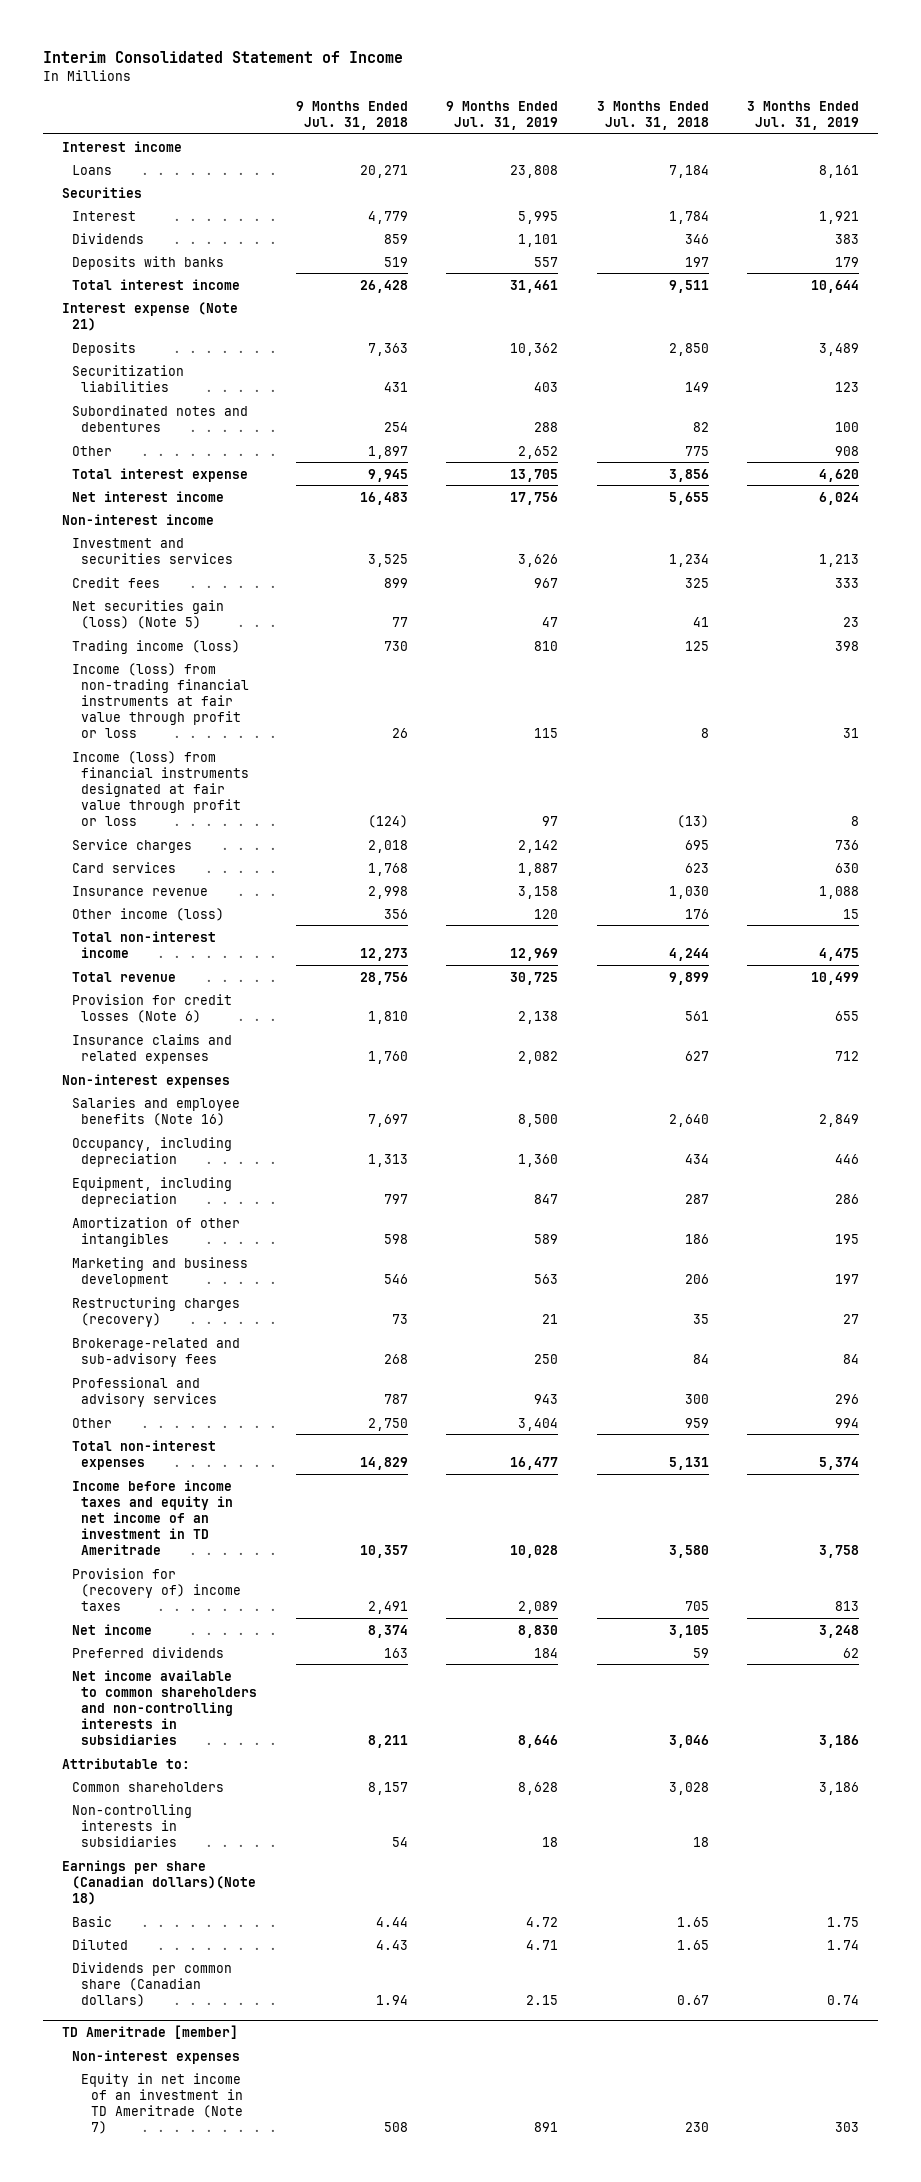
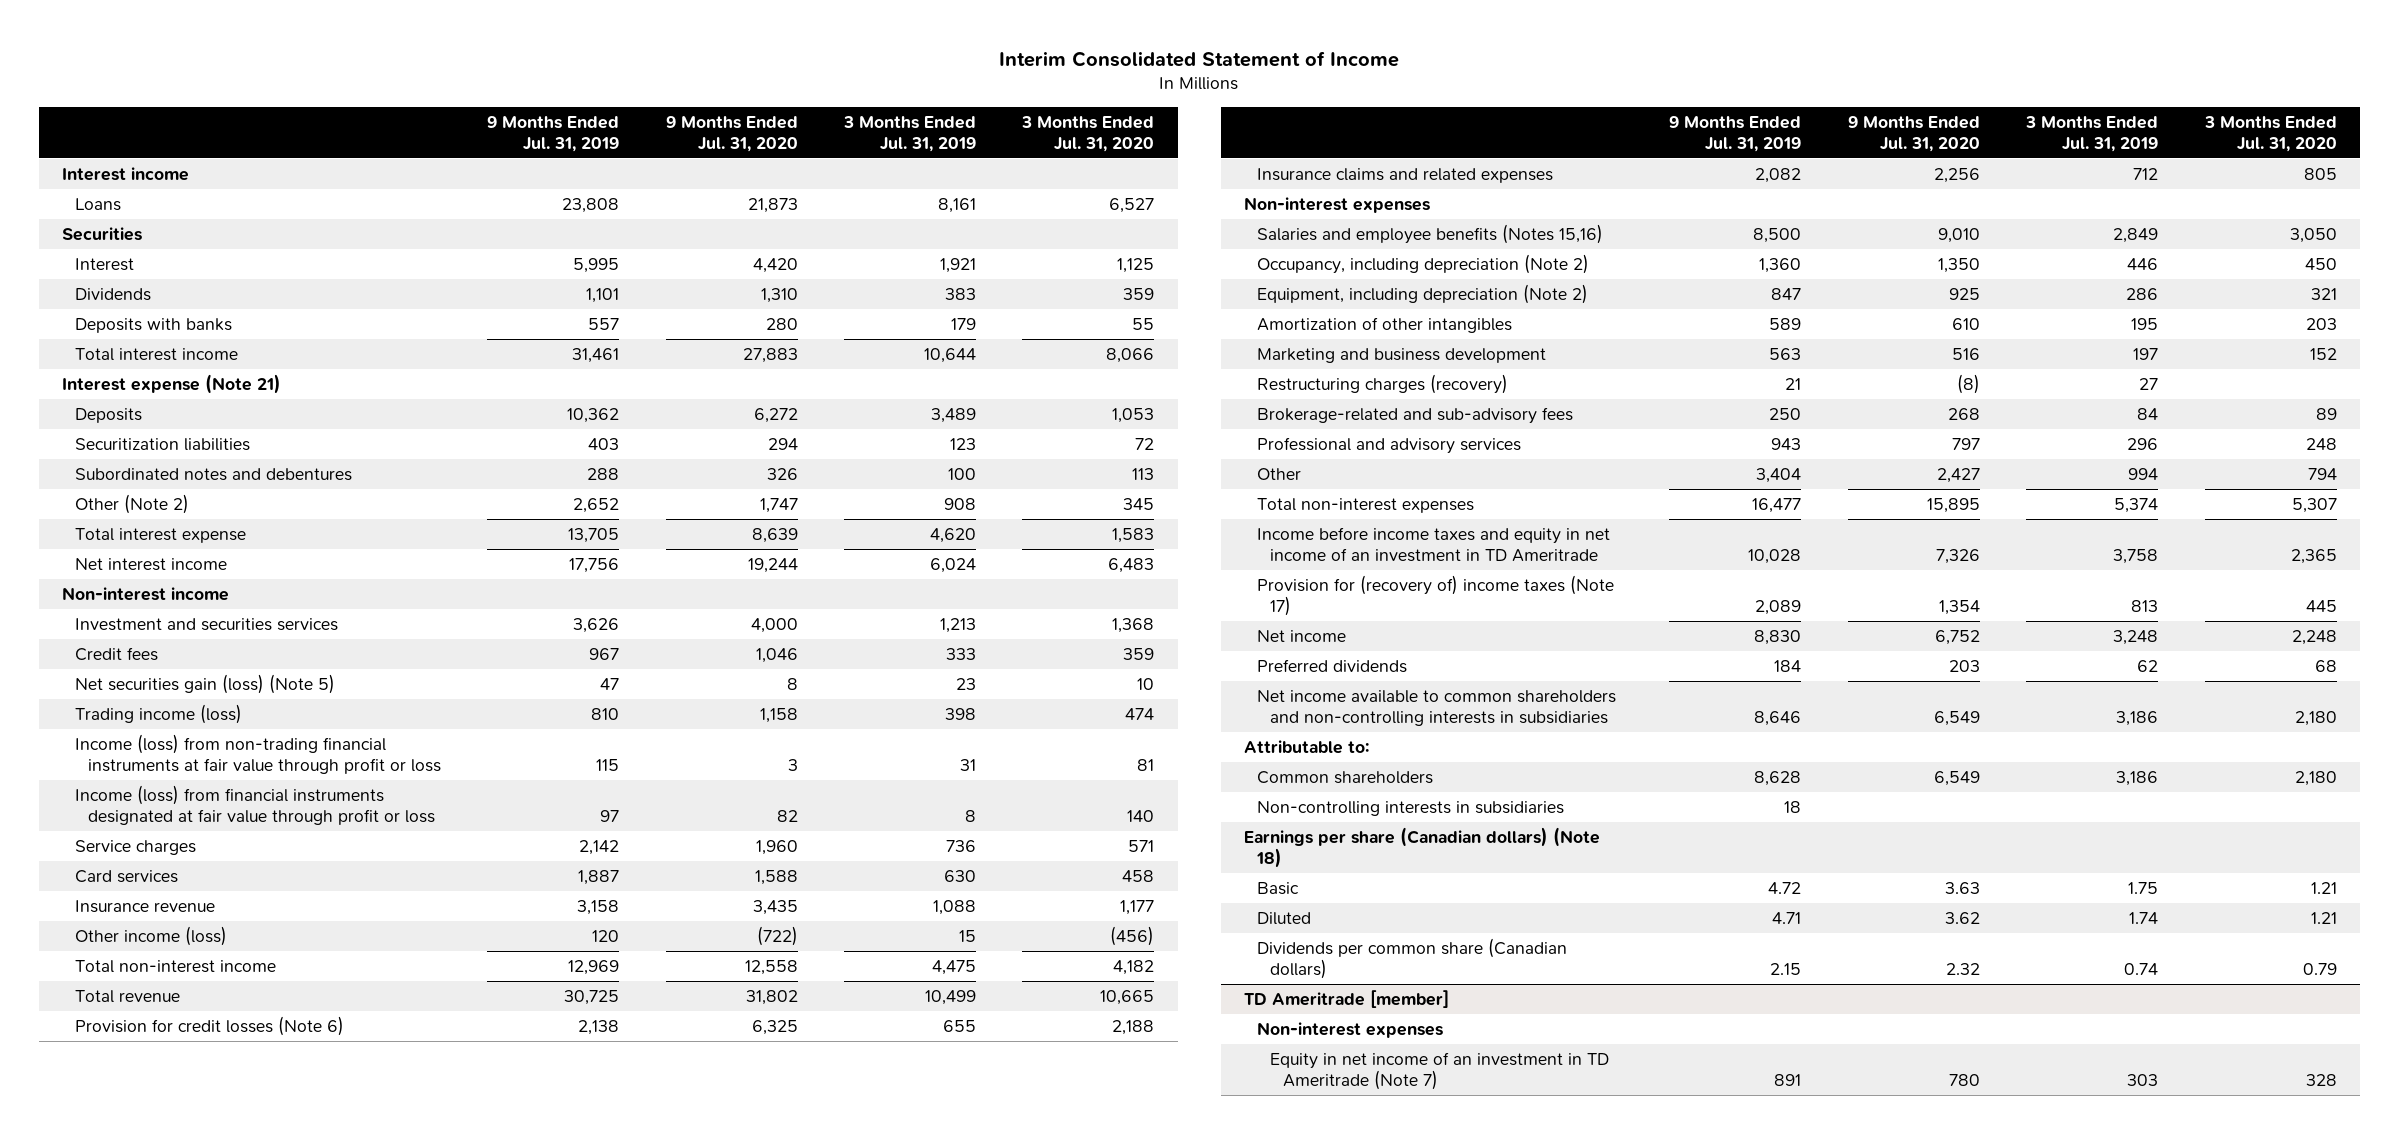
[295,100,408,130] 9 Months Ended Jul. 31, 2018 -> none
[596,100,709,130] 3 Months Ended Jul. 31, 2018 -> none
none -> [665,115,798,152] 9 Months Ended Jul. 31, 2020
none -> [1021,115,1155,152] 3 Months Ended Jul. 31, 2020
[71,445,112,456] Other -> [75,493,190,514] Other (Note 2)
[71,1096,240,1126] Salaries and employee benefits (Note 16) -> [1257,223,1604,244] Salaries and employee benefits (Notes 15,16)
[71,1136,232,1167] Occupancy, including depreciation -> [1257,253,1590,274] Occupancy, including depreciation (Note 2)
[71,1176,232,1207] Equipment, including depreciation -> [1257,283,1589,304] Equipment, including depreciation (Note 2)
[71,1567,242,1611] Provision for (recovery of) income taxes -> [1257,574,1615,617] Provision for (recovery of) income taxes (Note 17)
[62,1859,256,1905] Earnings per share (Canadian dollars)(Note 18) -> [1244,826,1601,869] Earnings per share (Canadian dollars) (Note 18)

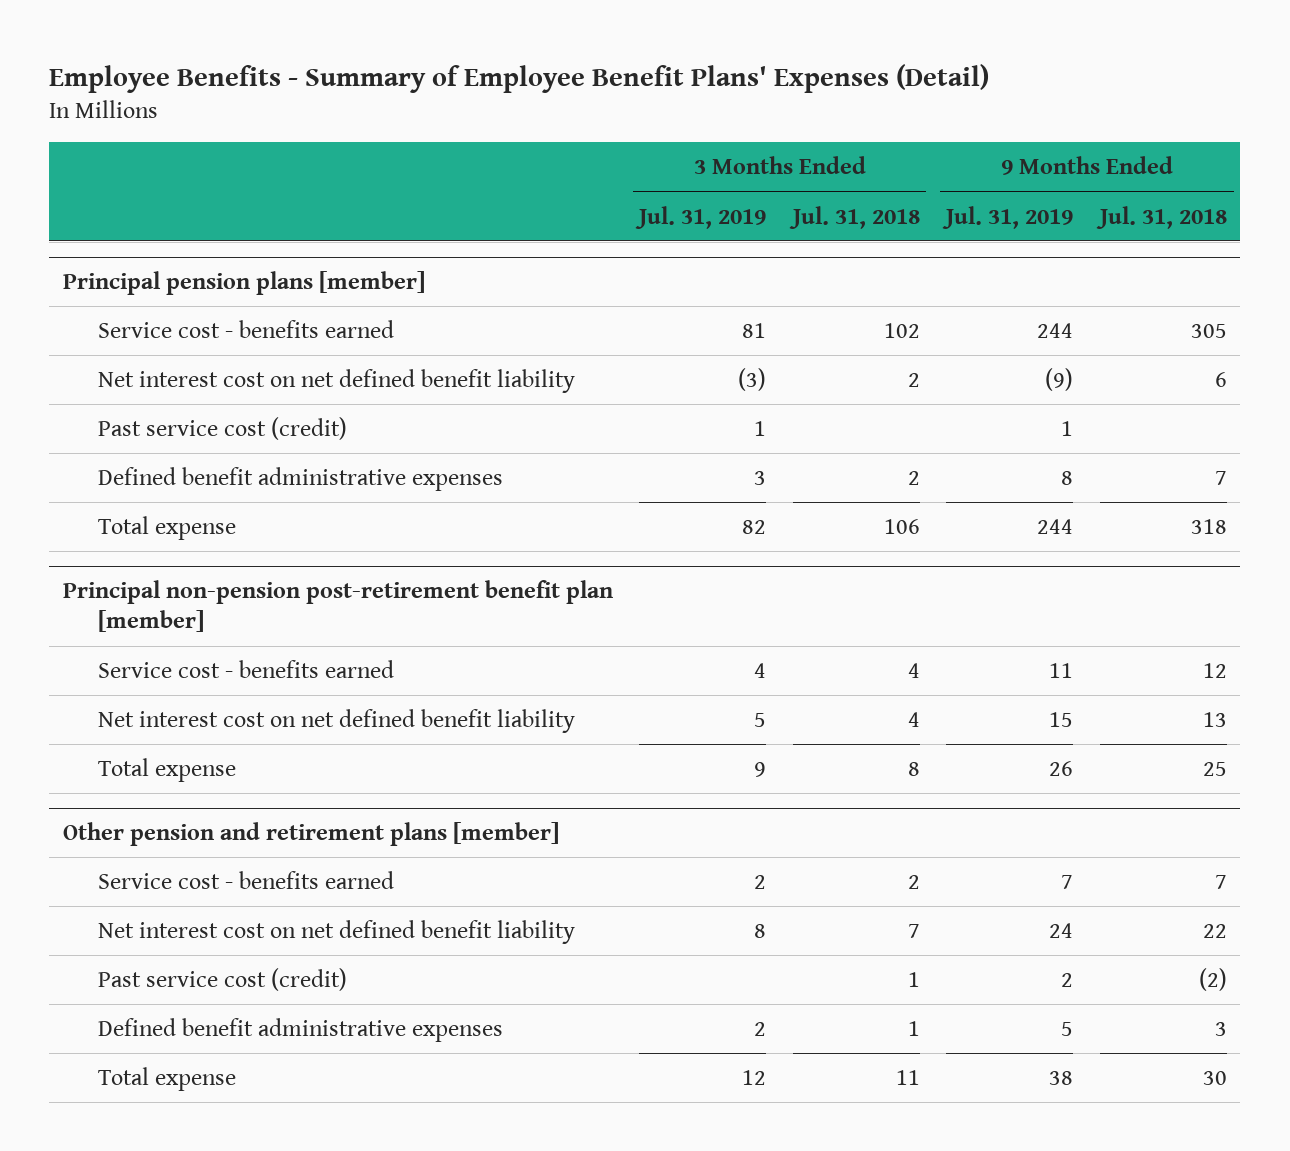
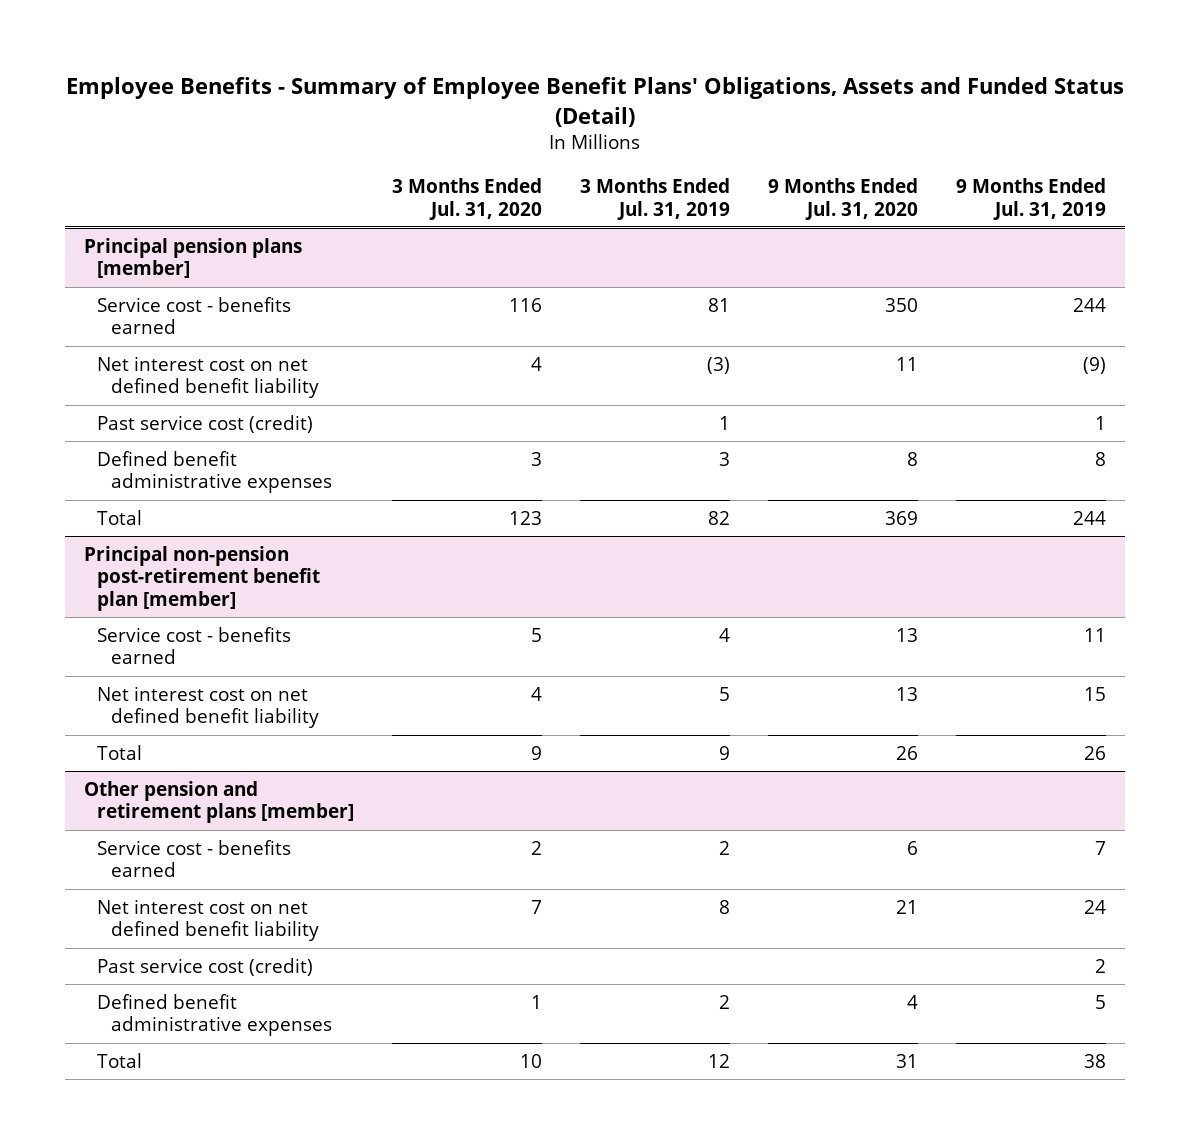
[49,64,990,94] Employee Benefits - Summary of Employee Benefit Plans' Expenses (Detail) -> [65,77,1124,127] Employee Benefits - Summary of Employee Benefit Plans' Obligations, Assets and Funded Status (Detail)
[788,205,920,229] Jul. 31, 2018 -> none
[1096,205,1228,229] Jul. 31, 2018 -> none
none -> [392,178,543,220] 3 Months Ended Jul. 31, 2020
none -> [768,178,919,220] 9 Months Ended Jul. 31, 2020
[98,516,237,541] Total expense -> [97,509,143,525] Total
[98,758,237,783] Total expense -> [97,744,143,760] Total
[98,1067,237,1092] Total expense -> [97,1052,143,1068] Total

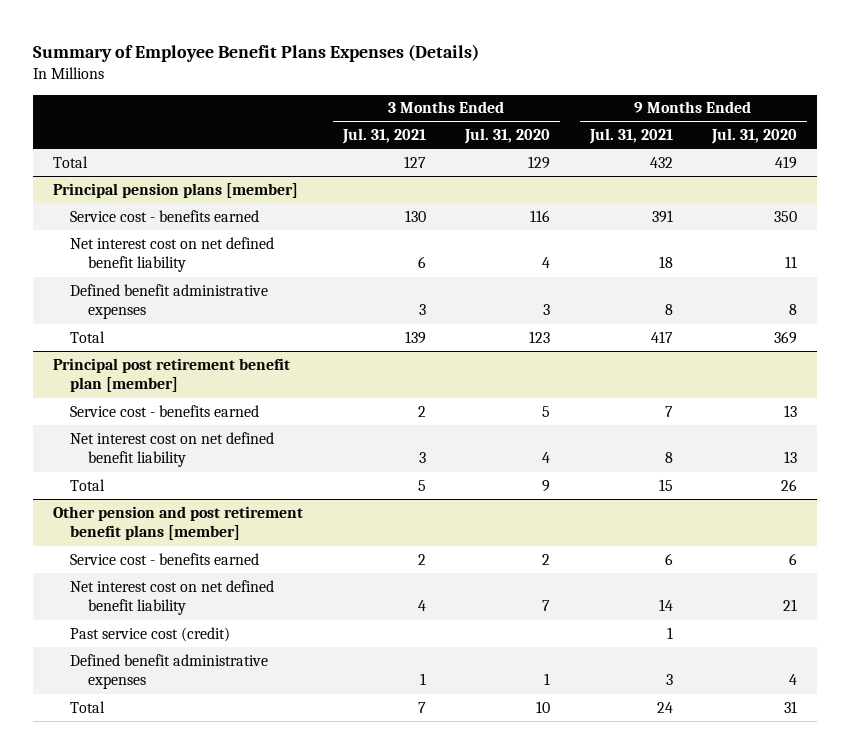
[65,77,1124,127] Employee Benefits - Summary of Employee Benefit Plans' Obligations, Assets and Funded Status (Detail) -> [33,43,480,62] Summary of Employee Benefit Plans Expenses (Details)
[580,178,731,220] 3 Months Ended Jul. 31, 2019 -> none
[956,178,1107,220] 9 Months Ended Jul. 31, 2019 -> none
none -> [341,128,426,145] Jul. 31, 2021
none -> [588,128,673,145] Jul. 31, 2021
none -> [52,155,88,168] Total
[97,414,314,433] Past service cost (credit) -> none
[83,545,321,611] Principal non-pension post-retirement benefit plan [member] -> [52,357,290,393] Principal post retirement benefit plan [member]
[83,780,355,824] Other pension and retirement plans [member] -> [52,505,303,541] Other pension and post retirement benefit plans [member]

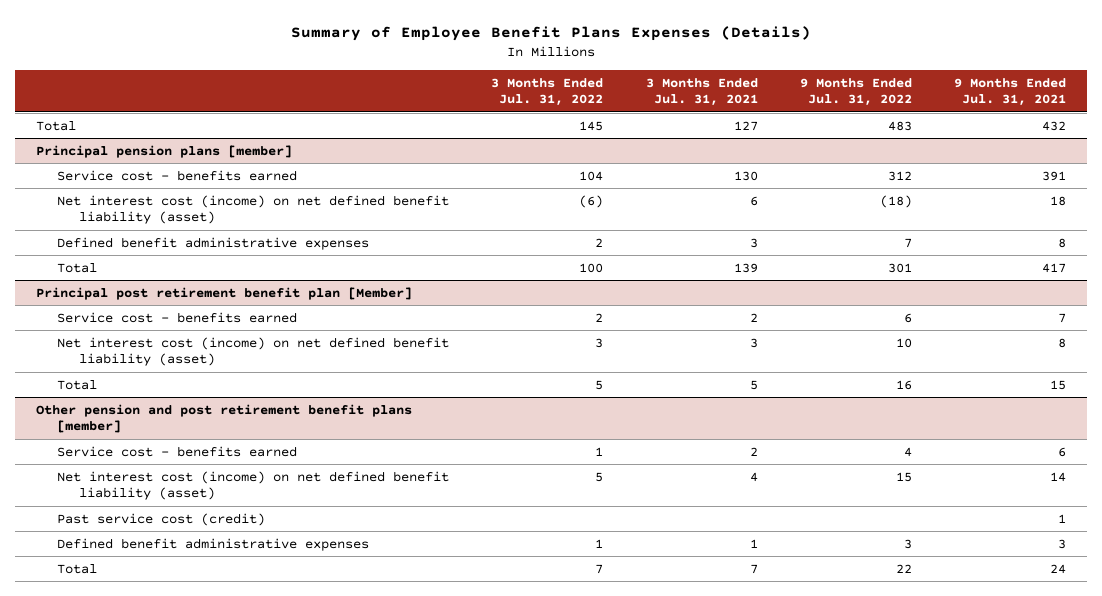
[464,128,551,145] Jul. 31, 2020 -> none
[711,128,798,145] Jul. 31, 2020 -> none
none -> [491,77,604,107] 3 Months Ended Jul. 31, 2022
none -> [799,77,912,107] 9 Months Ended Jul. 31, 2022
[70,236,275,273] Net interest cost on net defined benefit liability -> [57,194,450,225] Net interest cost (income) on net defined benefit liability (asset)
[52,357,290,393] Principal post retirement benefit plan [member] -> [36,286,413,300] Principal post retirement benefit plan [Member]
[70,431,275,468] Net interest cost on net defined benefit liability -> [57,336,450,367] Net interest cost (income) on net defined benefit liability (asset)
[70,579,275,616] Net interest cost on net defined benefit liability -> [57,470,450,501] Net interest cost (income) on net defined benefit liability (asset)

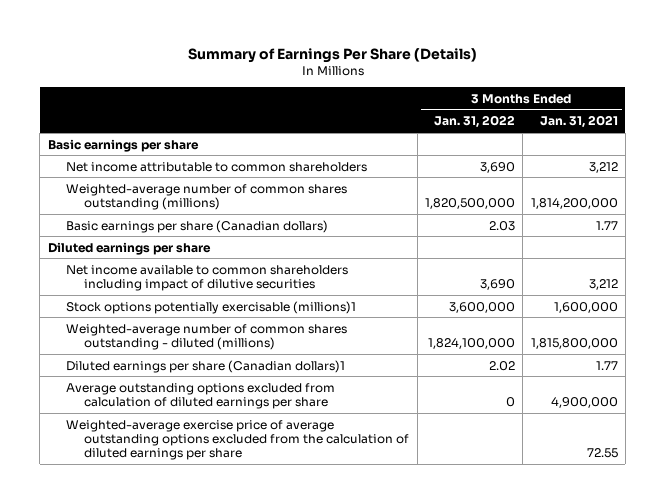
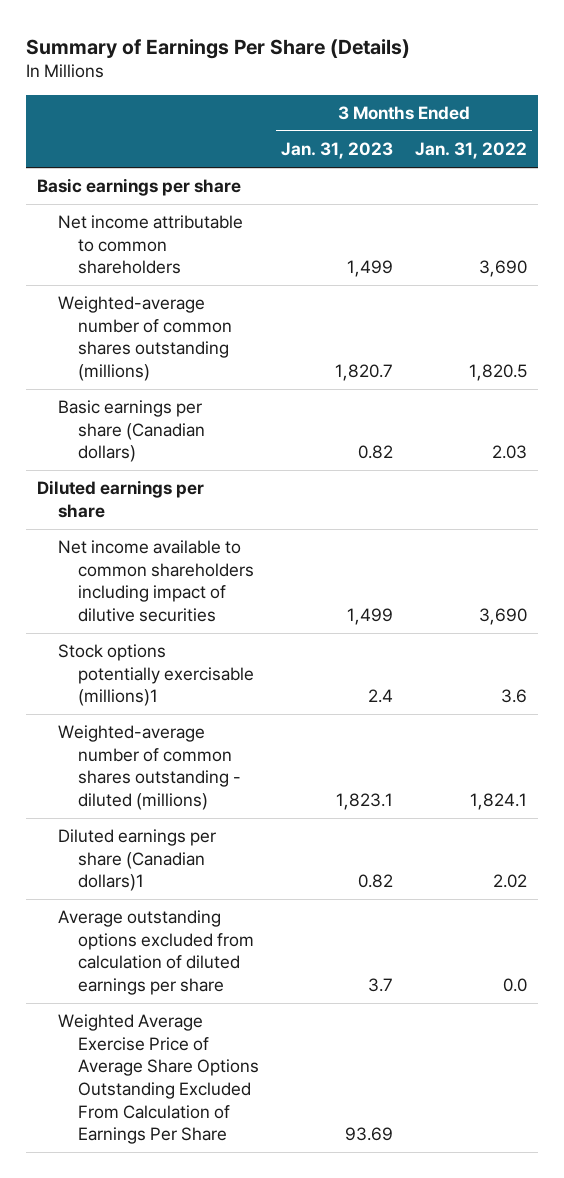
[539,115,618,129] Jan. 31, 2021 -> none
none -> [280,142,393,160] Jan. 31, 2023
[424,197,515,209] 1,820,500,000 -> [468,364,527,382] 1,820.5
[448,301,515,313] 3,600,000 -> [500,689,527,704] 3.6
[427,337,515,349] 1,824,100,000 -> [469,793,527,811] 1,824.1
[505,396,515,407] 0 -> [502,978,527,993] 0.0
[65,419,410,460] Weighted-average exercise price of average outstanding options excluded from the calculation of diluted earnings per share -> [57,1014,260,1145] Weighted Average Exercise Price of Average Share Options Outstanding Excluded From Calculation of Earnings Per Share

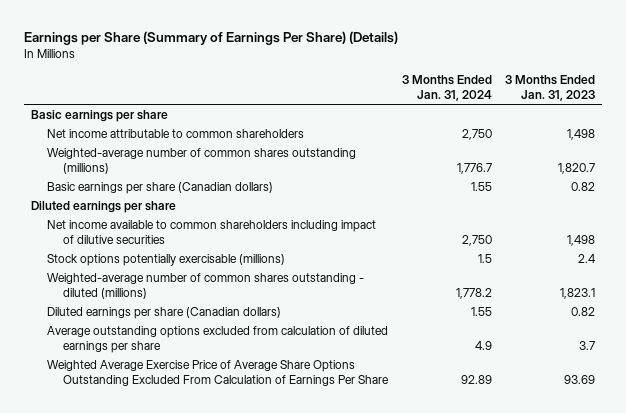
[26,38,411,59] Summary of Earnings Per Share (Details) -> [23,31,398,46] Earnings per Share (Summary of Earnings Per Share) (Details)
[414,142,527,160] Jan. 31, 2022 -> none
none -> [401,75,492,102] 3 Months Ended Jan. 31, 2024
[346,260,393,278] 1,499 -> [567,128,596,140] 1,498
[346,608,393,626] 1,499 -> [567,234,596,246] 1,498
[57,644,255,707] Stock options potentially exercisable (millions)1 -> [46,253,285,266] Stock options potentially exercisable (millions)
[57,829,216,892] Diluted earnings per share (Canadian dollars)1 -> [46,306,281,319] Diluted earnings per share (Canadian dollars)

